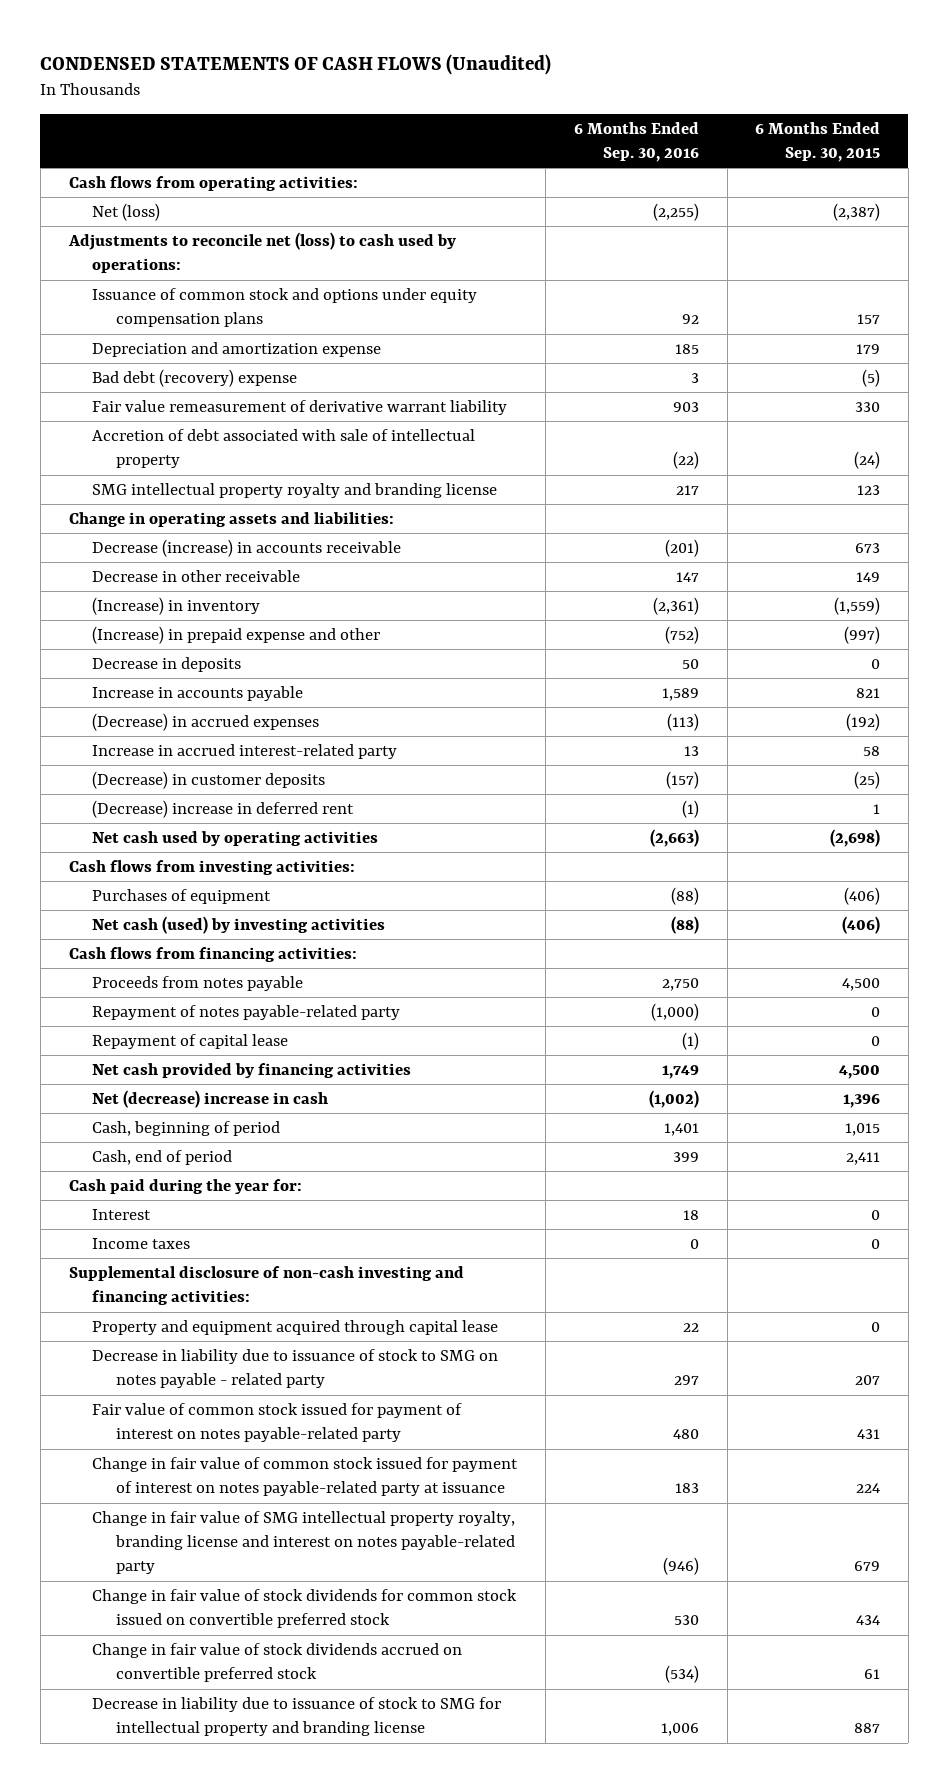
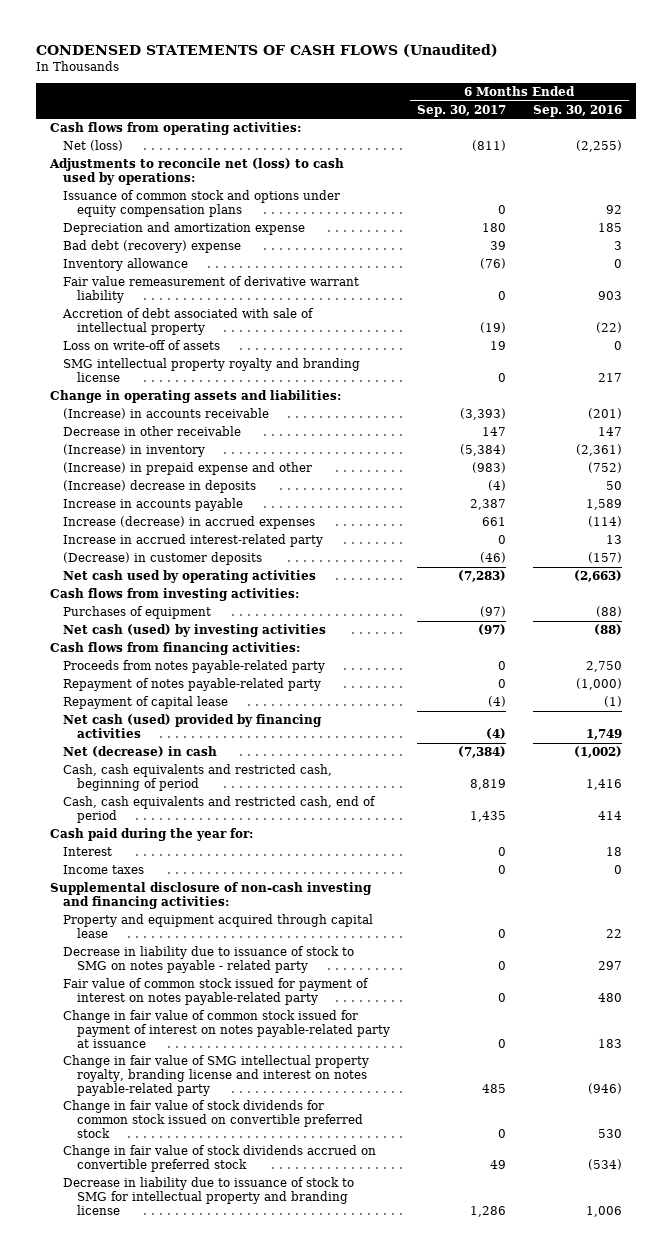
[755,121,881,162] 6 Months Ended Sep. 30, 2015 -> none
none -> [416,104,506,117] Sep. 30, 2017
none -> [63,258,189,272] Inventory allowance
none -> [63,340,221,351] Loss on write-off of assets
[92,539,402,558] Decrease (increase) in accounts receivable -> [63,408,270,420] (Increase) in accounts receivable
[92,657,242,673] Decrease in deposits -> [63,480,257,494] (Increase) decrease in deposits
[92,713,320,732] (Decrease) in accrued expenses -> [63,516,316,530] Increase (decrease) in accrued expenses
[666,713,699,732] (113) -> [588,516,623,528] (114)
[92,800,355,819] (Decrease) increase in deferred rent -> none
[92,976,304,992] Proceeds from notes payable -> [63,660,326,674] Proceeds from notes payable-related party
[92,1063,412,1079] Net cash provided by financing activities -> [63,714,323,739] Net cash (used) provided by financing activities
[92,1090,329,1109] Net (decrease) increase in cash -> [63,746,218,758] Net (decrease) in cash
[92,1121,281,1137] Cash, beginning of period -> [63,764,333,792] Cash, cash equivalents and restricted cash, beginning of period
[663,1123,699,1137] 1,401 -> [586,779,623,791] 1,416
[92,1150,233,1166] Cash, end of period -> [63,796,377,824] Cash, cash equivalents and restricted cash, end of period
[672,1152,699,1163] 399 -> [598,811,623,821] 414

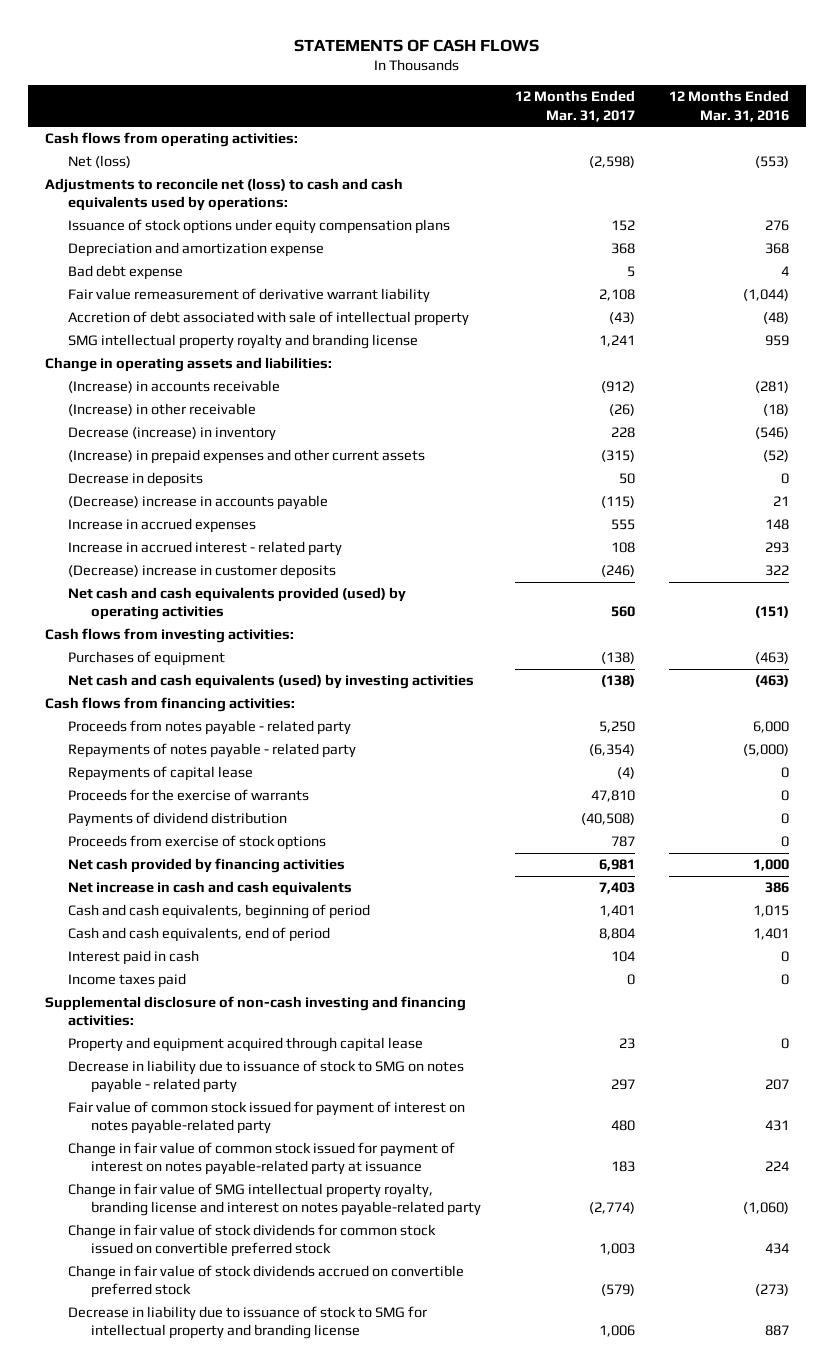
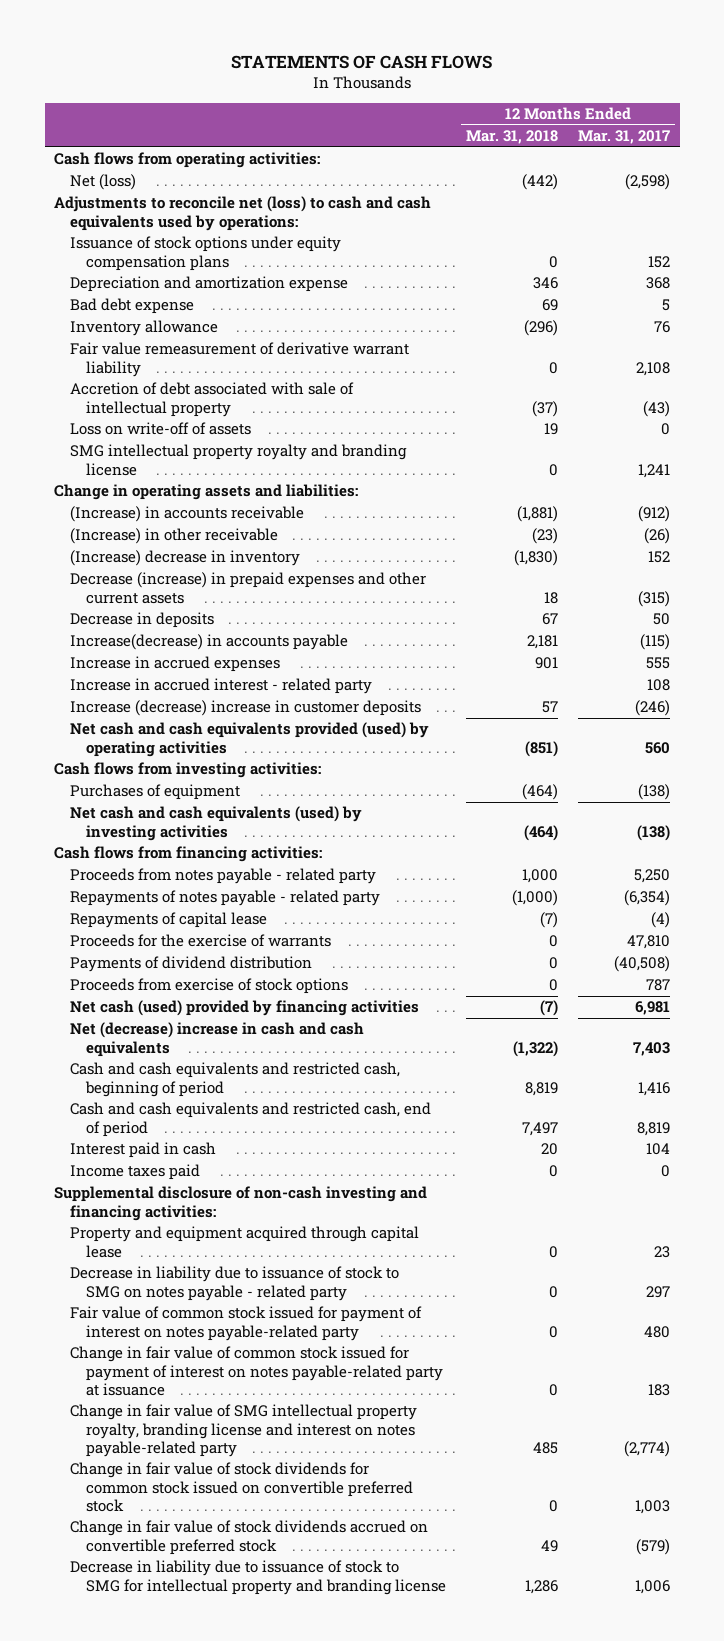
[668,90,789,122] 12 Months Ended Mar. 31, 2016 -> none
none -> [466,130,559,145] Mar. 31, 2018
none -> [70,320,219,337] Inventory allowance
none -> [70,422,252,436] Loss on write-off of assets
[67,427,276,442] Decrease (increase) in inventory -> [70,550,301,567] (Increase) decrease in inventory
[610,427,635,439] 228 -> [647,551,670,564] 152
[67,449,425,465] (Increase) in prepaid expenses and other current assets -> [70,572,427,604] Decrease (increase) in prepaid expenses and other current assets
[67,495,328,511] (Decrease) increase in accounts payable -> [70,634,349,651] Increase(decrease) in accounts payable
[67,564,336,580] (Decrease) increase in customer deposits -> [70,700,422,717] Increase (decrease) increase in customer deposits
[67,858,345,874] Net cash provided by financing activities -> [70,1000,420,1017] Net cash (used) provided by financing activities
[67,881,352,897] Net increase in cash and cash equivalents -> [70,1022,365,1057] Net (decrease) increase in cash and cash equivalents
[67,904,370,920] Cash and cash equivalents, beginning of period -> [70,1062,401,1097] Cash and cash equivalents and restricted cash, beginning of period
[598,905,635,918] 1,401 -> [637,1081,670,1096] 1,416
[67,927,330,943] Cash and cash equivalents, end of period -> [70,1102,432,1137] Cash and cash equivalents and restricted cash, end of period
[598,928,635,941] 8,804 -> [636,1121,670,1136] 8,819

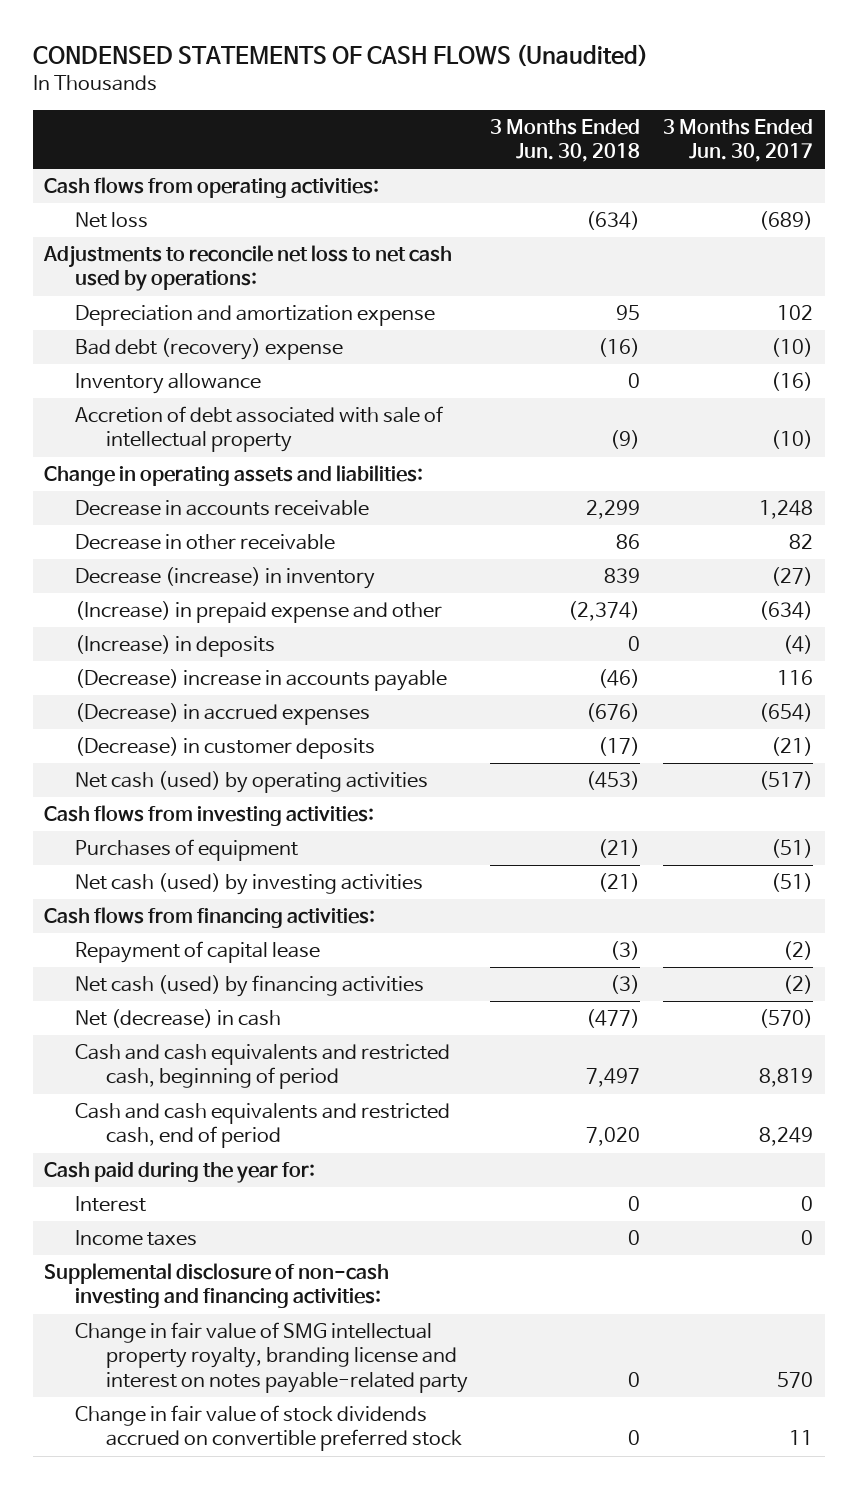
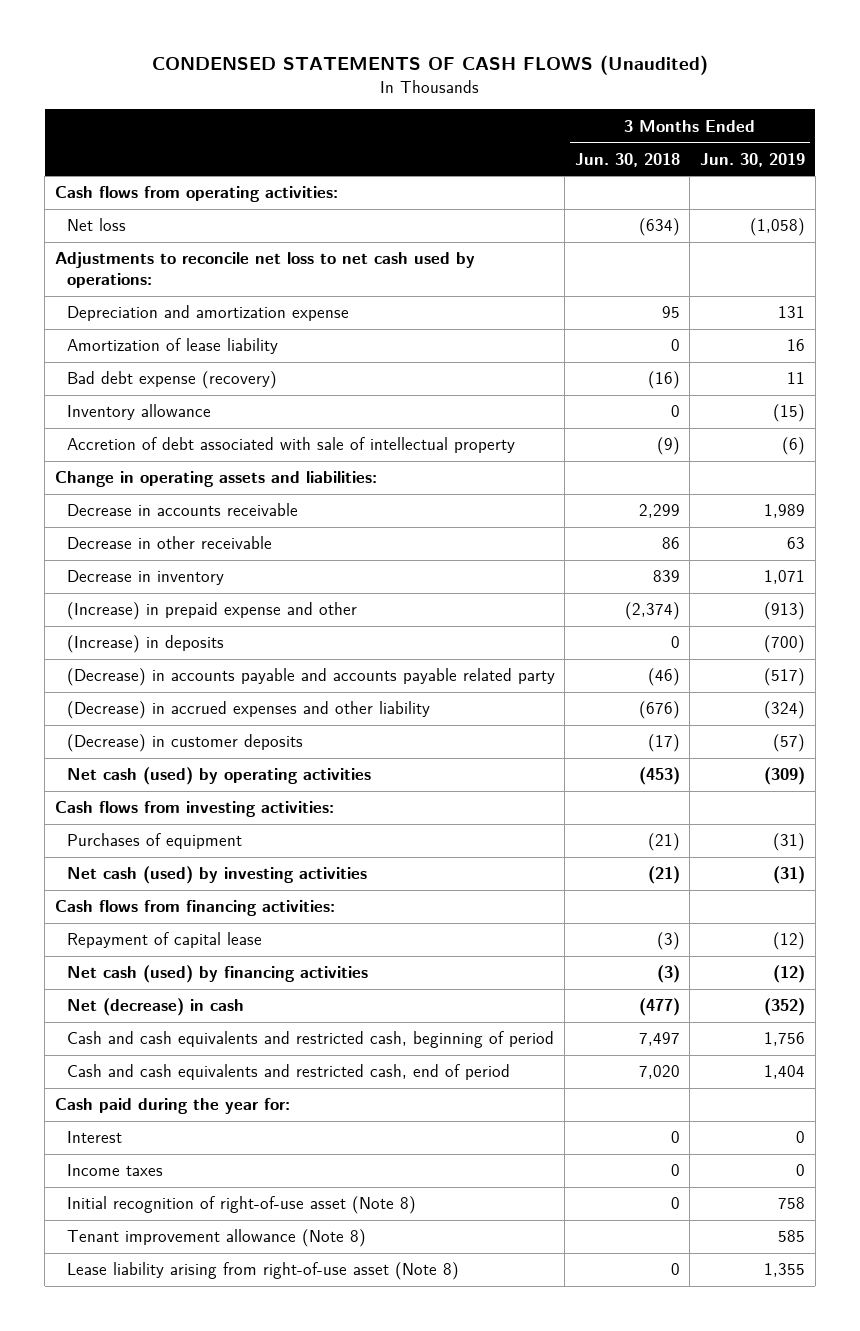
[663,118,814,163] 3 Months Ended Jun. 30, 2017 -> none
none -> [699,152,805,167] Jun. 30, 2019
none -> [66,338,278,355] Amortization of lease liability
[74,338,343,361] Bad debt (recovery) expense -> [66,371,277,390] Bad debt expense (recovery)
[74,567,375,590] Decrease (increase) in inventory -> [66,570,224,586] Decrease in inventory
[74,669,447,692] (Decrease) increase in accounts payable -> [66,668,555,687] (Decrease) in accounts payable and accounts payable related party
[74,703,370,726] (Decrease) in accrued expenses -> [66,701,430,720] (Decrease) in accrued expenses and other liability
[44,1263,390,1309] Supplemental disclosure of non-cash investing and financing activities: -> none
[74,1322,468,1393] Change in fair value of SMG intellectual property royalty, branding license and interest on notes payable-related party -> none
[74,1405,462,1452] Change in fair value of stock dividends accrued on convertible preferred stock -> none
none -> [66,1196,416,1215] Initial recognition of right-of-use asset (Note 8)
none -> [66,1229,366,1248] Tenant improvement allowance (Note 8)
none -> [66,1262,459,1281] Lease liability arising from right-of-use asset (Note 8)

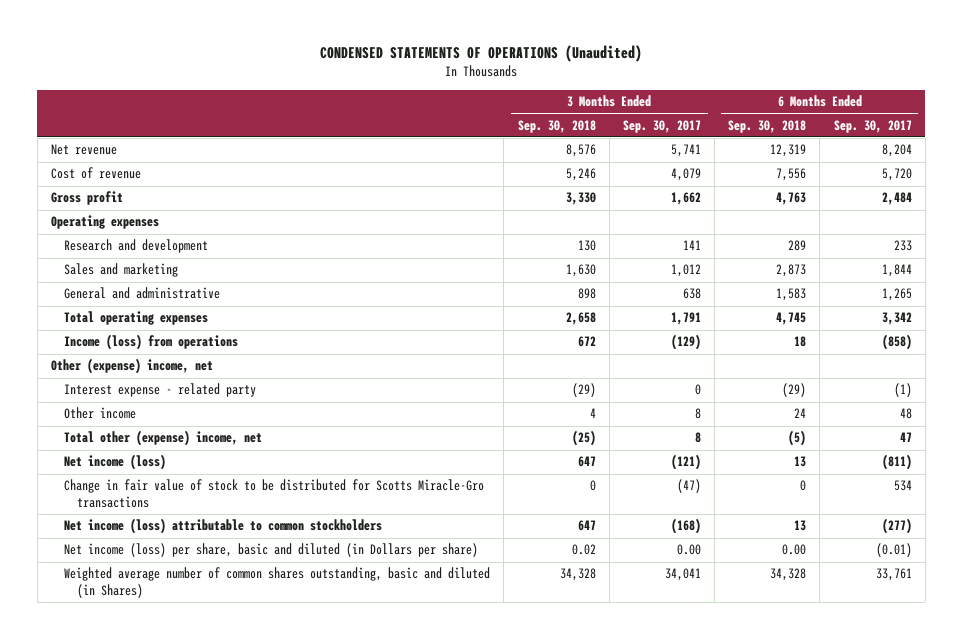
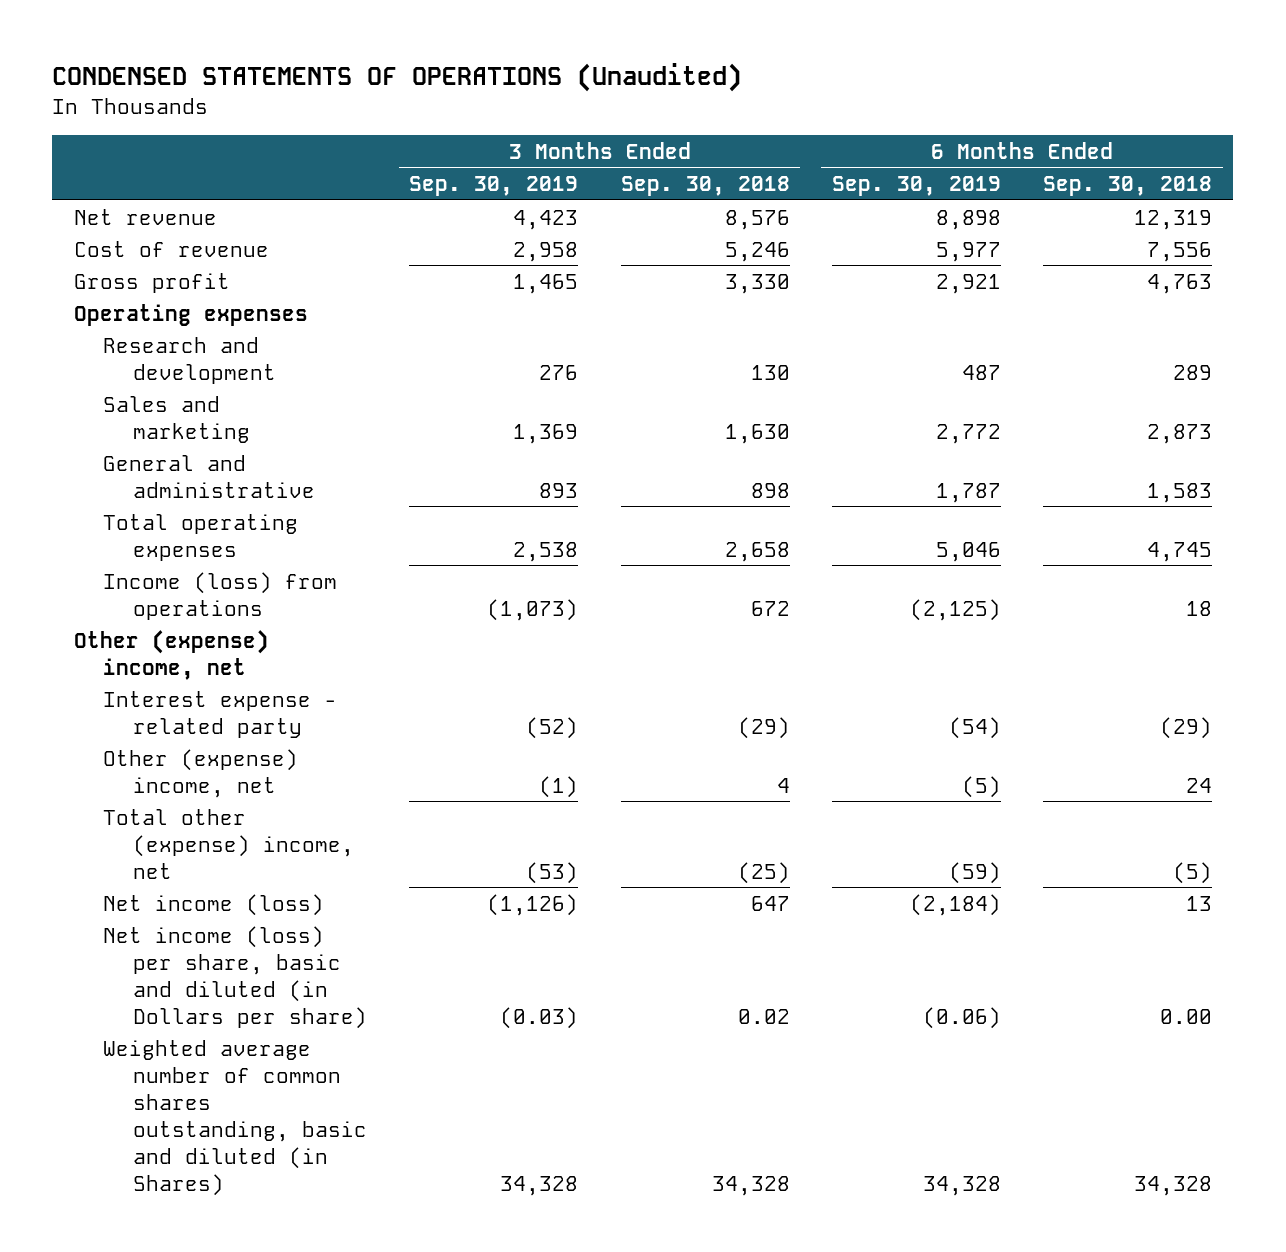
[622,119,701,133] Sep. 30, 2017 -> none
[833,119,912,133] Sep. 30, 2017 -> none
none -> [409,175,579,196] Sep. 30, 2019
none -> [831,175,1001,196] Sep. 30, 2019
[64,407,137,420] Other income -> [103,748,299,798] Other (expense) income, net
[64,479,485,508] Change in fair value of stock to be distributed for Scotts Miracle-Gro transactions -> none
[64,518,383,535] Net income (loss) attributable to common stockholders -> none

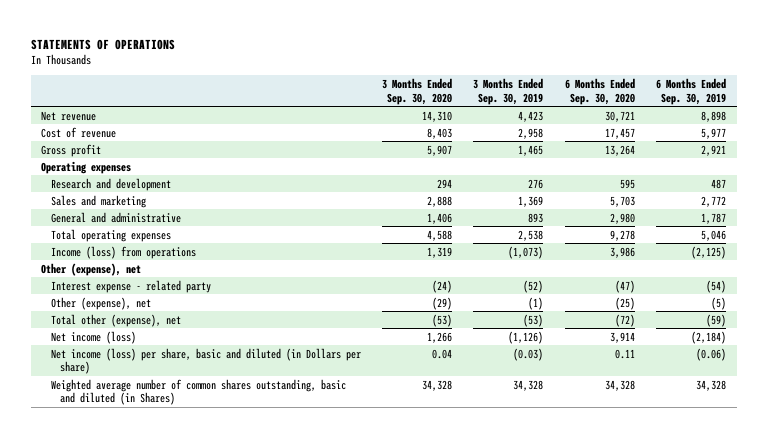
[52,63,743,93] CONDENSED STATEMENTS OF OPERATIONS (Unaudited) -> [30,38,175,50] STATEMENTS OF OPERATIONS
[620,175,790,196] Sep. 30, 2018 -> none
[1043,175,1213,196] Sep. 30, 2018 -> none
none -> [382,77,453,105] 3 Months Ended Sep. 30, 2020
none -> [564,77,635,105] 6 Months Ended Sep. 30, 2020
[73,629,269,680] Other (expense) income, net -> [41,262,142,276] Other (expense), net
[103,748,299,798] Other (expense) income, net -> [50,296,151,310] Other (expense), net
[103,808,355,879] Total other (expense) income, net -> [50,313,181,327] Total other (expense), net

